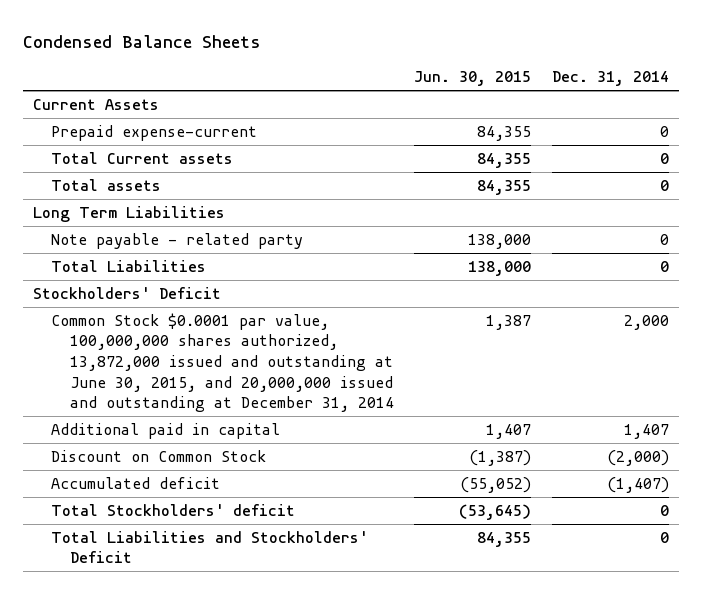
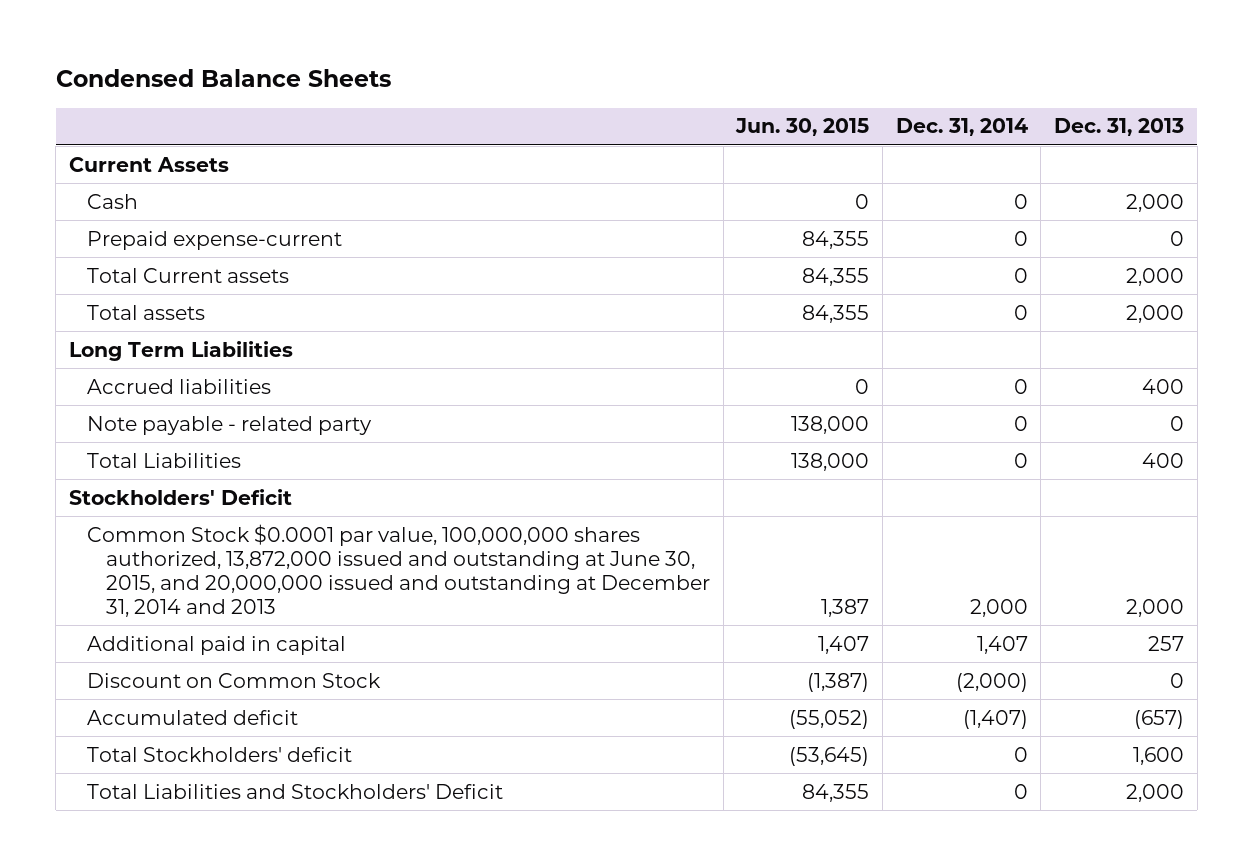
none -> [1053,118,1184,137] Dec. 31, 2013
none -> [87,193,139,209] Cash
none -> [87,378,272,394] Accrued liabilities
[51,312,394,413] Common Stock $0.0001 par value, 100,000,000 shares authorized, 13,872,000 issued and outstanding at June 30, 2015, and 20,000,000 issued and outstanding at December 31, 2014 -> [87,523,711,617] Common Stock $0.0001 par value, 100,000,000 shares authorized, 13,872,000 issued and outstanding at June 30, 2015, and 20,000,000 issued and outstanding at December 31, 2014 and 2013

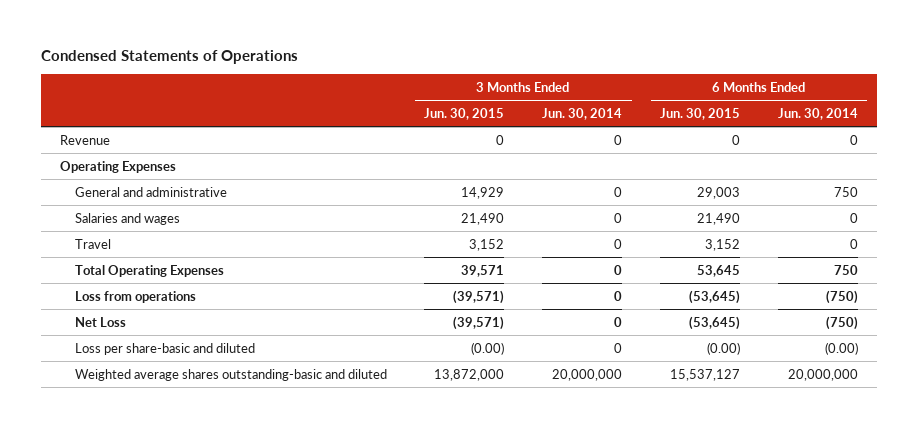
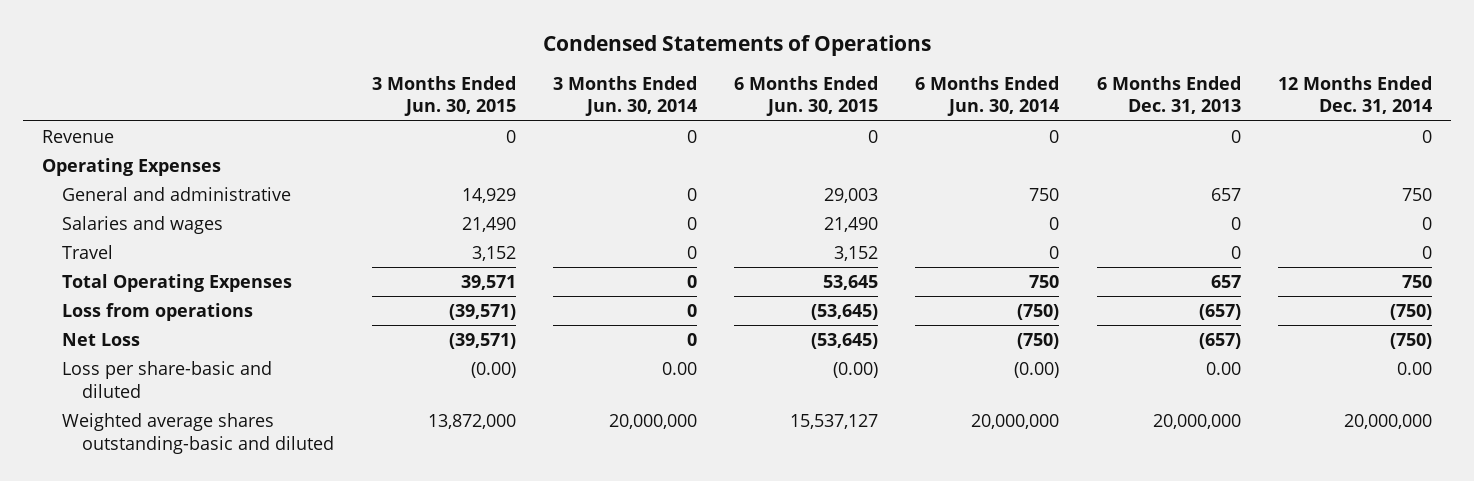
none -> [1096,75,1241,115] 6 Months Ended Dec. 31, 2013
none -> [1277,75,1432,115] 12 Months Ended Dec. 31, 2014
[614,342,623,353] 0 -> [661,361,697,375] 0.00

